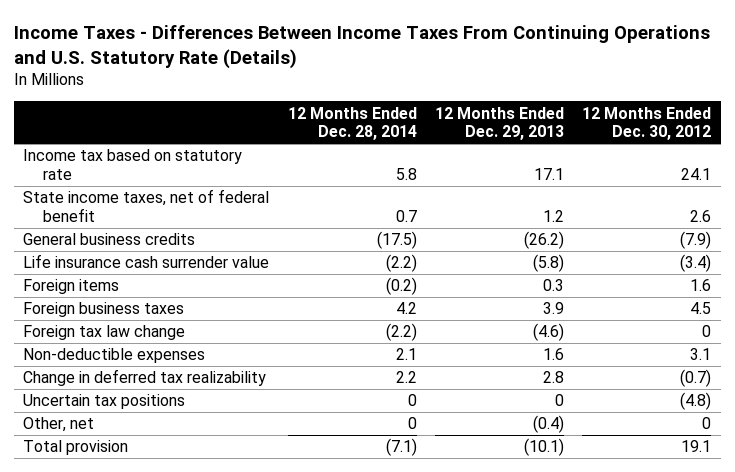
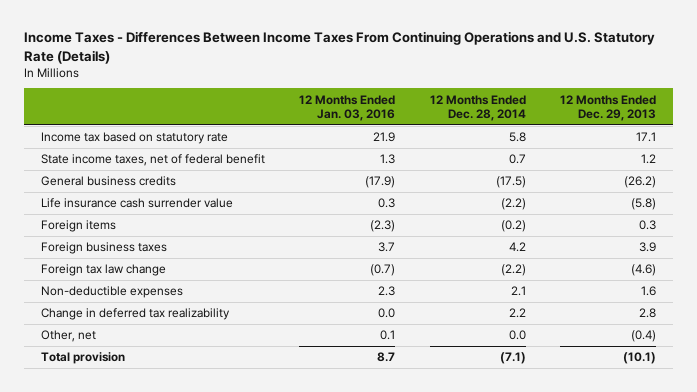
[582,106,712,141] 12 Months Ended Dec. 30, 2012 -> none
none -> [299,94,396,121] 12 Months Ended Jan. 03, 2016
[23,394,186,410] Uncertain tax positions -> none
[407,417,417,430] 0 -> [508,330,526,341] 0.0

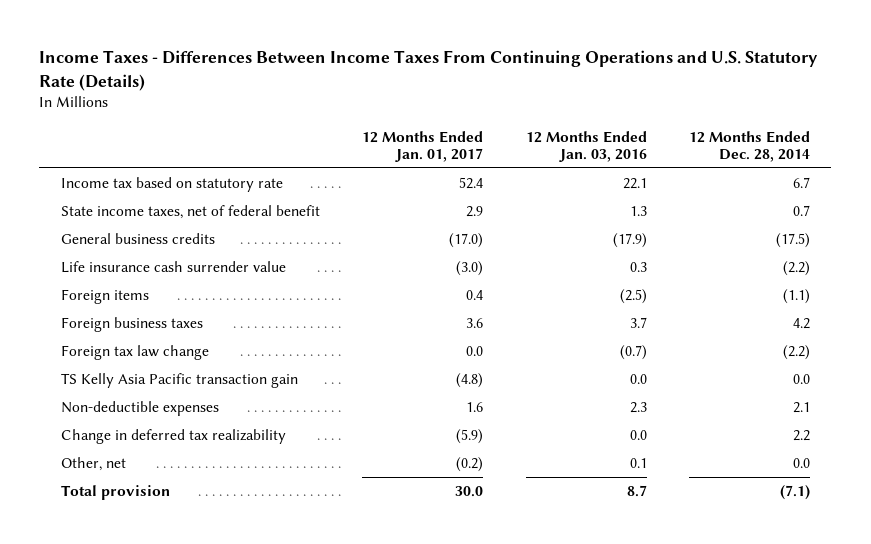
[559,94,656,121] 12 Months Ended Dec. 29, 2013 -> none
none -> [362,130,484,163] 12 Months Ended Jan. 01, 2017
[373,132,396,143] 21.9 -> [622,177,647,189] 22.1
[508,132,526,143] 5.8 -> [793,176,811,188] 6.7
[370,220,396,233] (2.3) -> [619,288,647,304] (2.5)
[500,220,526,233] (0.2) -> [783,288,811,304] (1.1)
none -> [60,372,298,388] TS Kelly Asia Pacific transaction gain

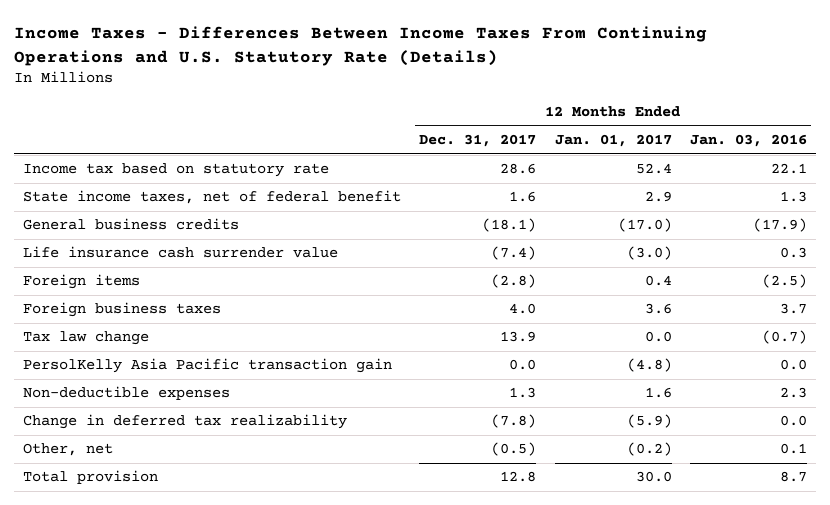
[689,130,811,163] 12 Months Ended Dec. 28, 2014 -> none
none -> [419,134,537,148] Dec. 31, 2017
[60,344,209,360] Foreign tax law change -> [23,331,150,346] Tax law change
[60,372,298,388] TS Kelly Asia Pacific transaction gain -> [23,358,393,374] PersolKelly Asia Pacific transaction gain

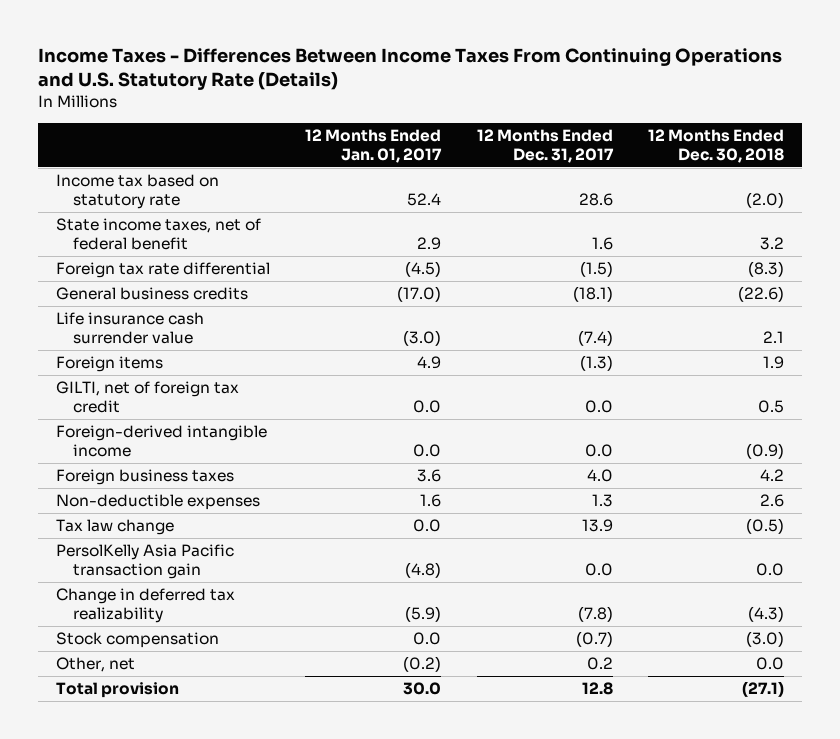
[689,134,807,148] Jan. 03, 2016 -> none
none -> [648,129,785,163] 12 Months Ended Dec. 30, 2018
none -> [55,262,270,279] Foreign tax rate differential
[491,274,537,289] (2.8) -> [579,355,613,372] (1.3)
[644,275,672,287] 0.4 -> [417,356,442,370] 4.9
none -> [55,381,239,413] GILTI, net of foreign tax credit
none -> [55,425,267,457] Foreign-derived intangible income
[23,386,231,401] Non-deductible expenses -> [55,494,260,511] Non-deductible expenses
none -> [55,632,219,649] Stock compensation
[491,442,537,457] (0.5) -> [586,657,613,671] 0.2

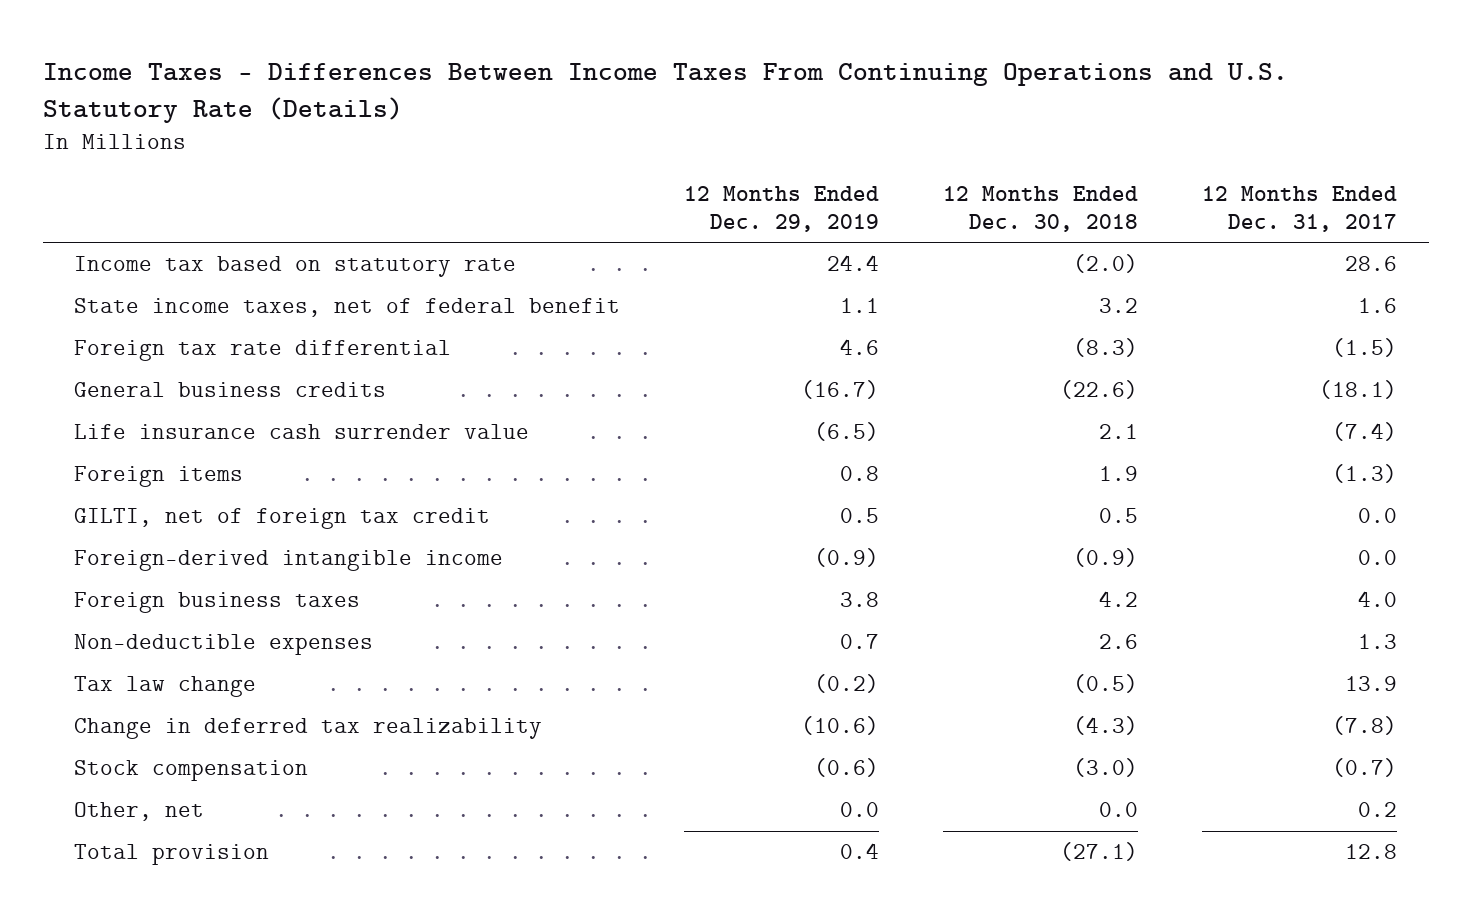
[305,129,443,163] 12 Months Ended Jan. 01, 2017 -> none
none -> [684,185,880,232] 12 Months Ended Dec. 29, 2019
[55,544,234,579] PersolKelly Asia Pacific transaction gain -> none

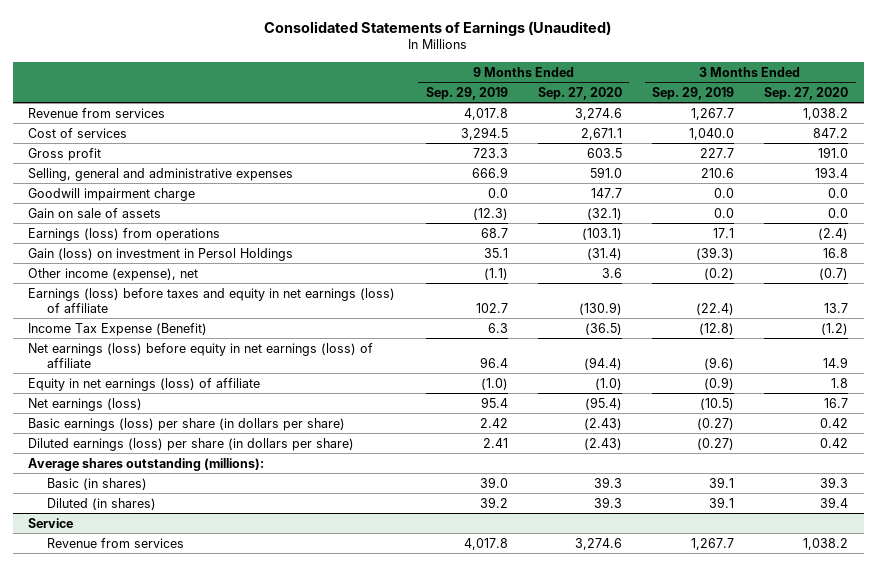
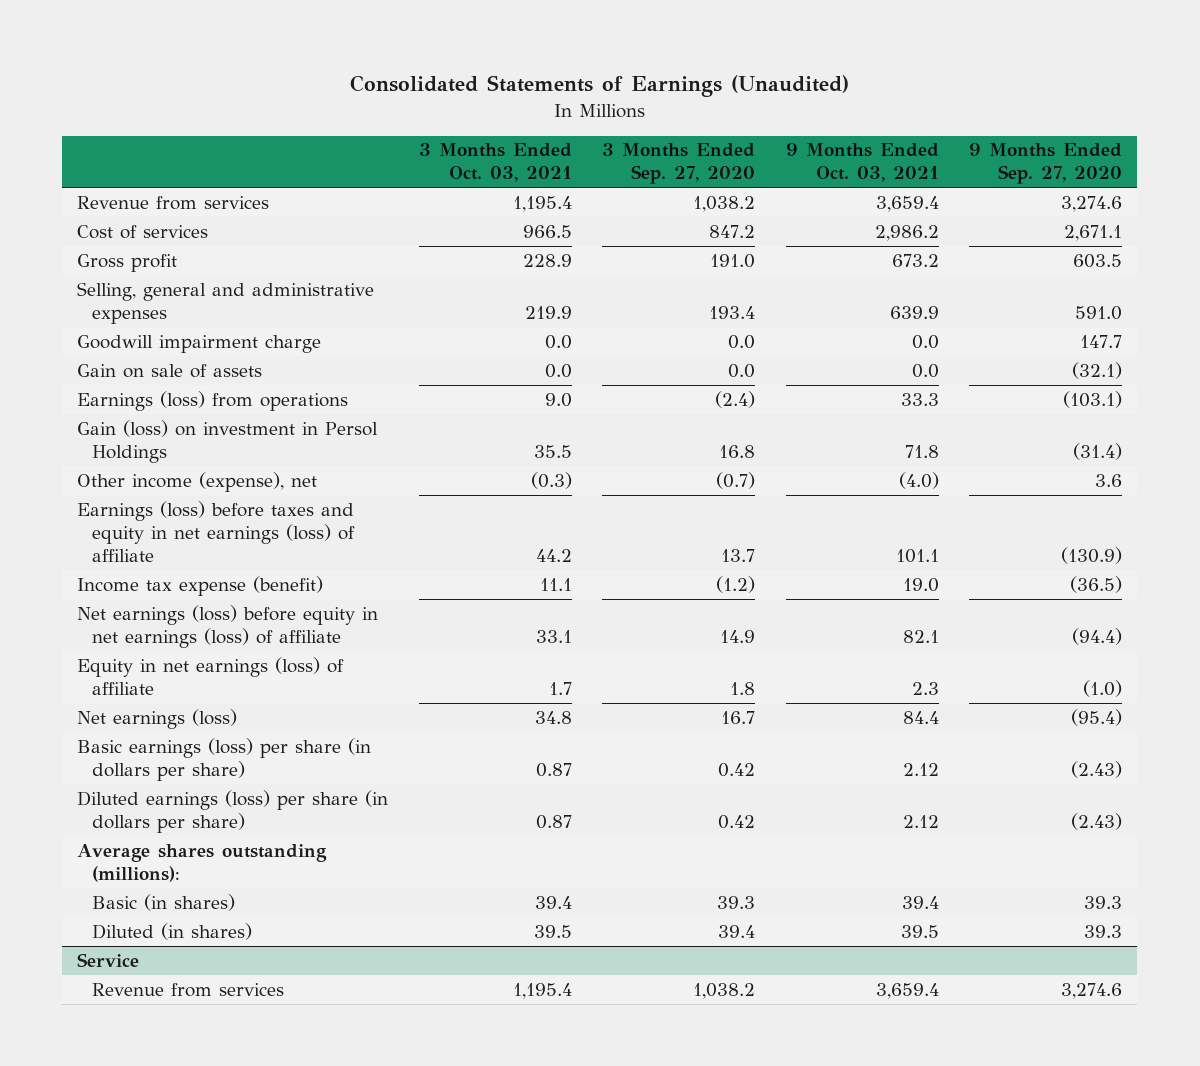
[425,86,508,100] Sep. 29, 2019 -> none
[652,86,735,100] Sep. 29, 2019 -> none
none -> [418,143,572,183] 3 Months Ended Oct. 03, 2021
none -> [785,143,939,183] 9 Months Ended Oct. 03, 2021
[28,322,208,336] Income Tax Expense (Benefit) -> [77,575,324,596] Income tax expense (benefit)

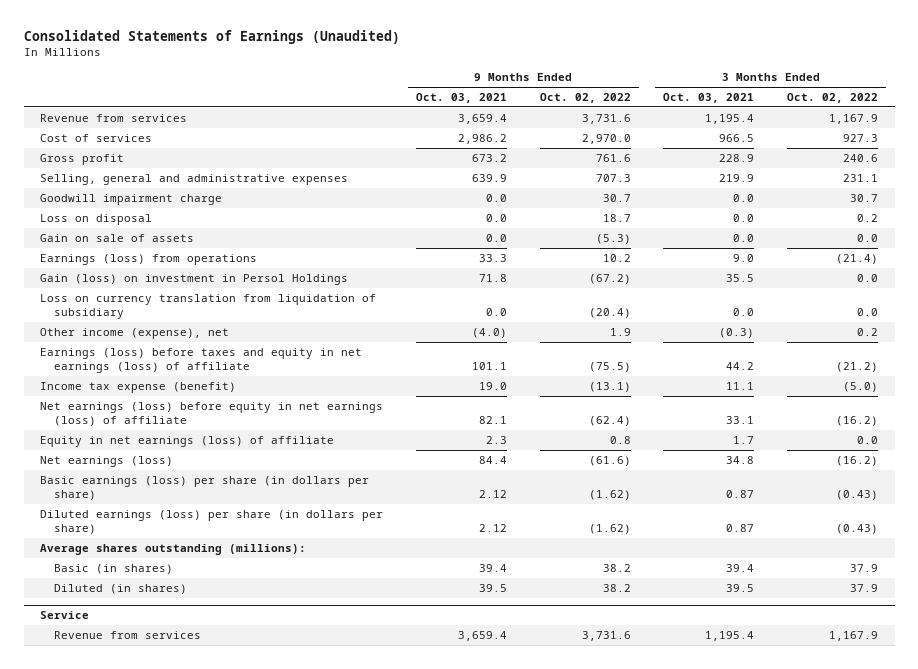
[602,143,756,185] 3 Months Ended Sep. 27, 2020 -> none
[969,143,1123,185] 9 Months Ended Sep. 27, 2020 -> none
none -> [539,93,631,104] Oct. 02, 2022
none -> [787,93,879,104] Oct. 02, 2022
none -> [40,213,153,225] Loss on disposal
none -> [40,293,377,320] Loss on currency translation from liquidation of subsidiary

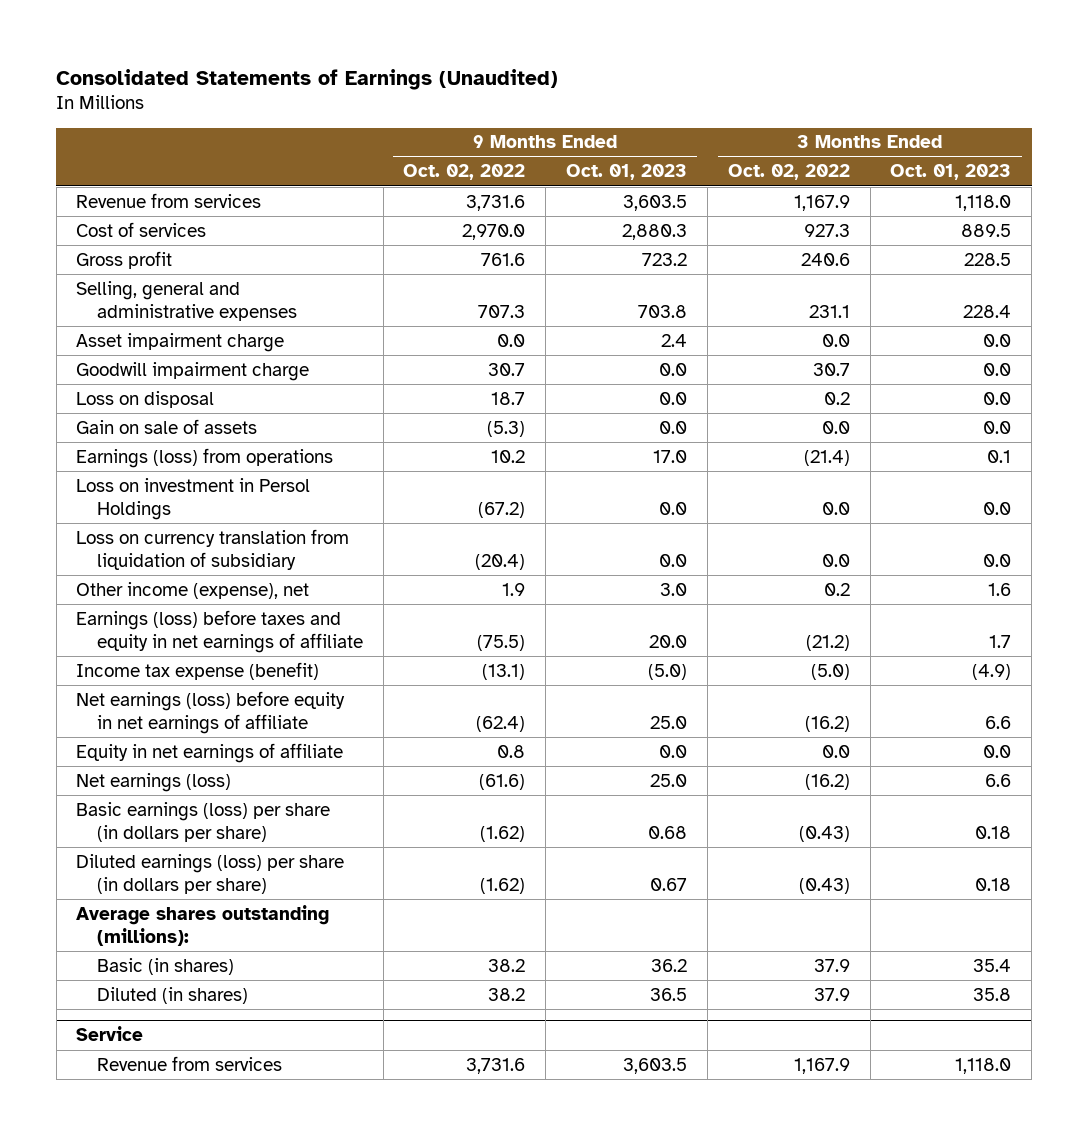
[415,93,507,104] Oct. 03, 2021 -> none
[663,93,755,104] Oct. 03, 2021 -> none
none -> [566,164,688,181] Oct. 01, 2023
none -> [890,164,1012,181] Oct. 01, 2023
none -> [76,332,285,352] Asset impairment charge
[40,273,349,285] Gain (loss) on investment in Persol Holdings -> [76,477,311,520] Loss on investment in Persol Holdings
[40,347,363,374] Earnings (loss) before taxes and equity in net earnings (loss) of affiliate -> [76,609,363,653] Earnings (loss) before taxes and equity in net earnings of affiliate
[40,401,384,427] Net earnings (loss) before equity in net earnings (loss) of affiliate -> [76,690,346,734] Net earnings (loss) before equity in net earnings of affiliate
[40,435,335,447] Equity in net earnings (loss) of affiliate -> [76,742,344,763] Equity in net earnings of affiliate

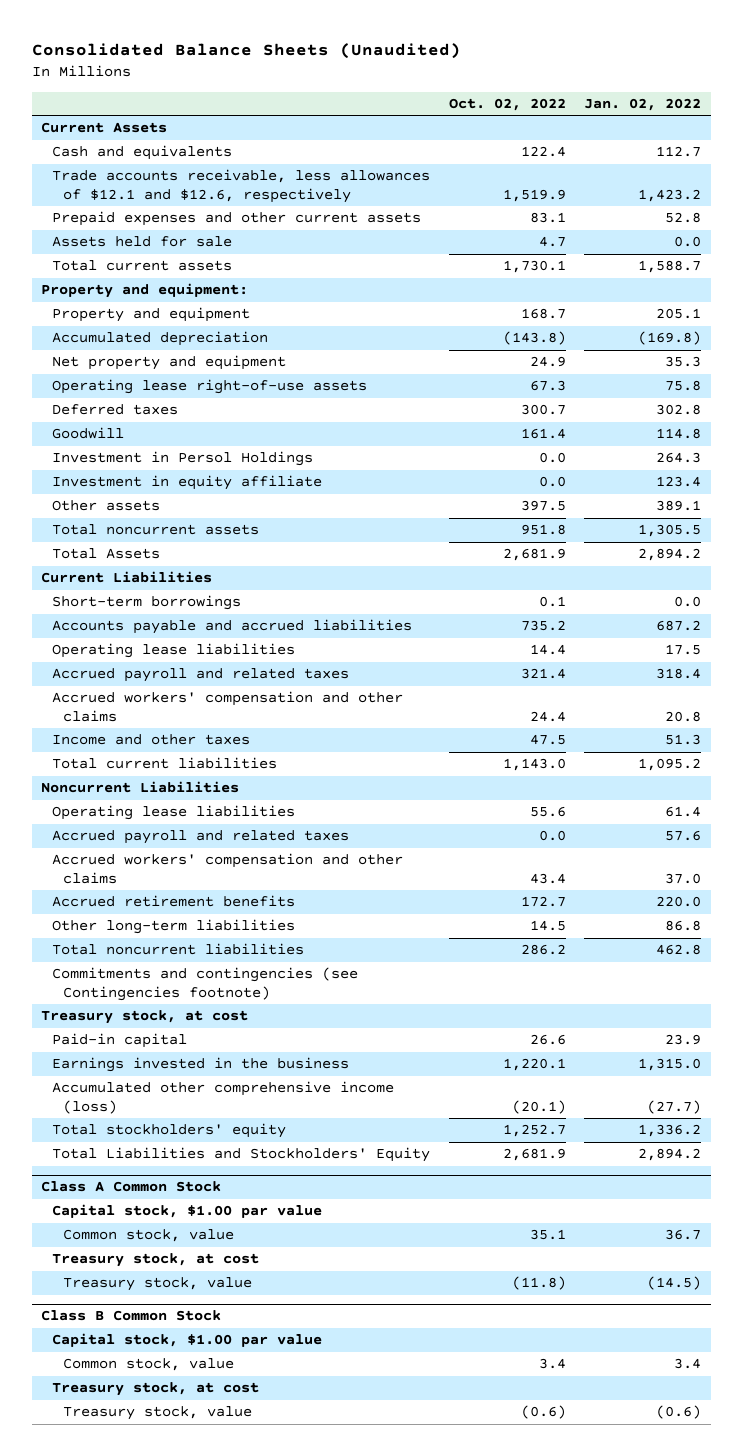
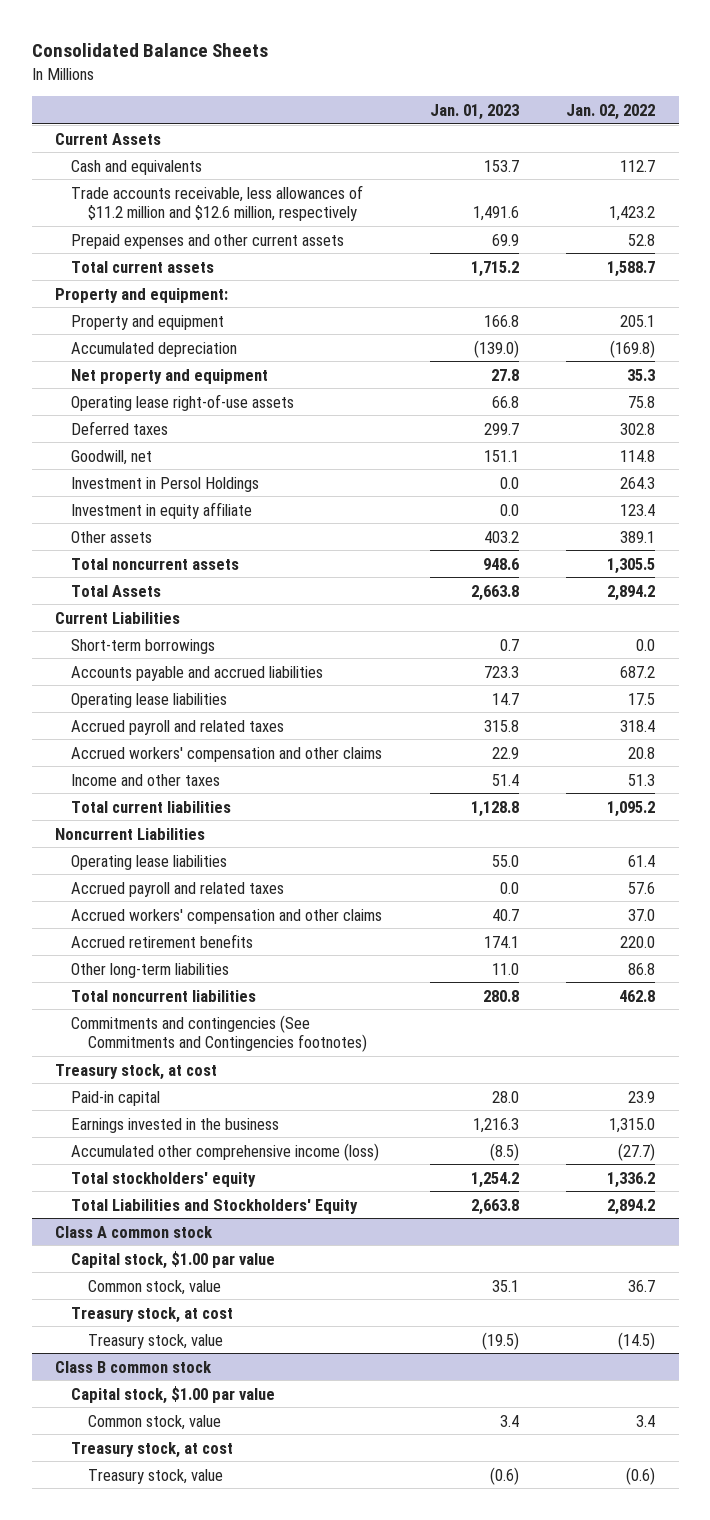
[31,43,461,60] Consolidated Balance Sheets (Unaudited) -> [31,43,268,58] Consolidated Balance Sheets
[448,97,566,111] Oct. 02, 2022 -> none
none -> [429,103,519,120] Jan. 01, 2023
[51,169,430,203] Trade accounts receivable, less allowances of $12.1 and $12.6, respectively -> [71,184,364,222] Trade accounts receivable, less allowances of $11.2 million and $12.6 million, respectively
[51,236,232,248] Assets held for sale -> none
[51,427,124,440] Goodwill -> [71,449,153,465] Goodwill, net
[51,967,358,1001] Commitments and contingencies (see Contingencies footnote) -> [71,1014,367,1053] Commitments and contingencies (See Commitments and Contingencies footnotes)
[40,1181,221,1193] Class A Common Stock -> [55,1225,214,1238] Class A common stock
[40,1310,221,1322] Class B Common Stock -> [55,1360,213,1373] Class B common stock

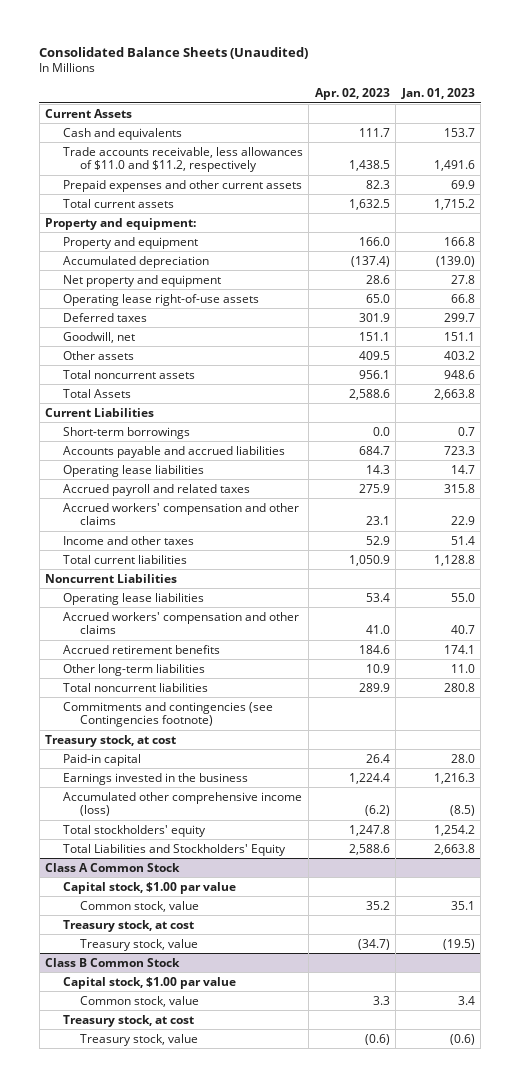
[31,43,268,58] Consolidated Balance Sheets -> [39,47,309,60] Consolidated Balance Sheets (Unaudited)
[565,103,655,120] Jan. 02, 2022 -> none
none -> [314,88,390,101] Apr. 02, 2023
[71,184,364,222] Trade accounts receivable, less allowances of $11.2 million and $12.6 million, respectively -> [62,146,303,173] Trade accounts receivable, less allowances of $11.0 and $11.2, respectively
[71,476,260,492] Investment in Persol Holdings -> none
[71,501,253,519] Investment in equity affiliate -> none
[71,881,285,897] Accrued payroll and related taxes -> none
[71,1014,367,1053] Commitments and contingencies (See Commitments and Contingencies footnotes) -> [62,701,273,728] Commitments and contingencies (see Contingencies footnote)
[55,1225,214,1238] Class A common stock -> [45,862,181,872] Class A Common Stock
[55,1360,213,1373] Class B common stock -> [45,957,181,967] Class B Common Stock

